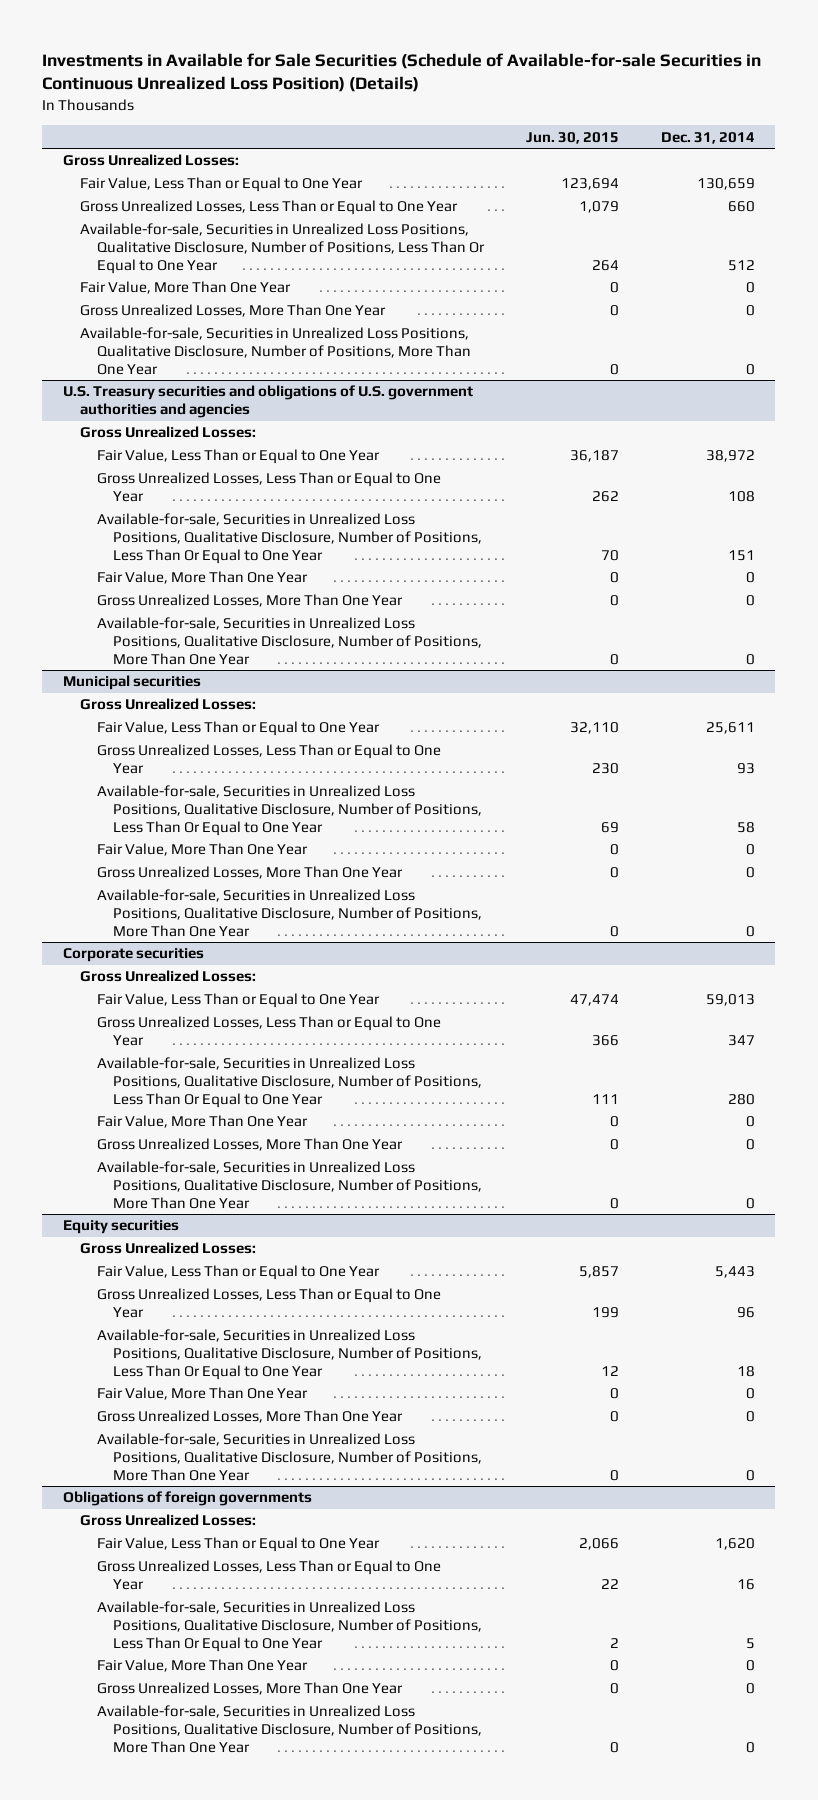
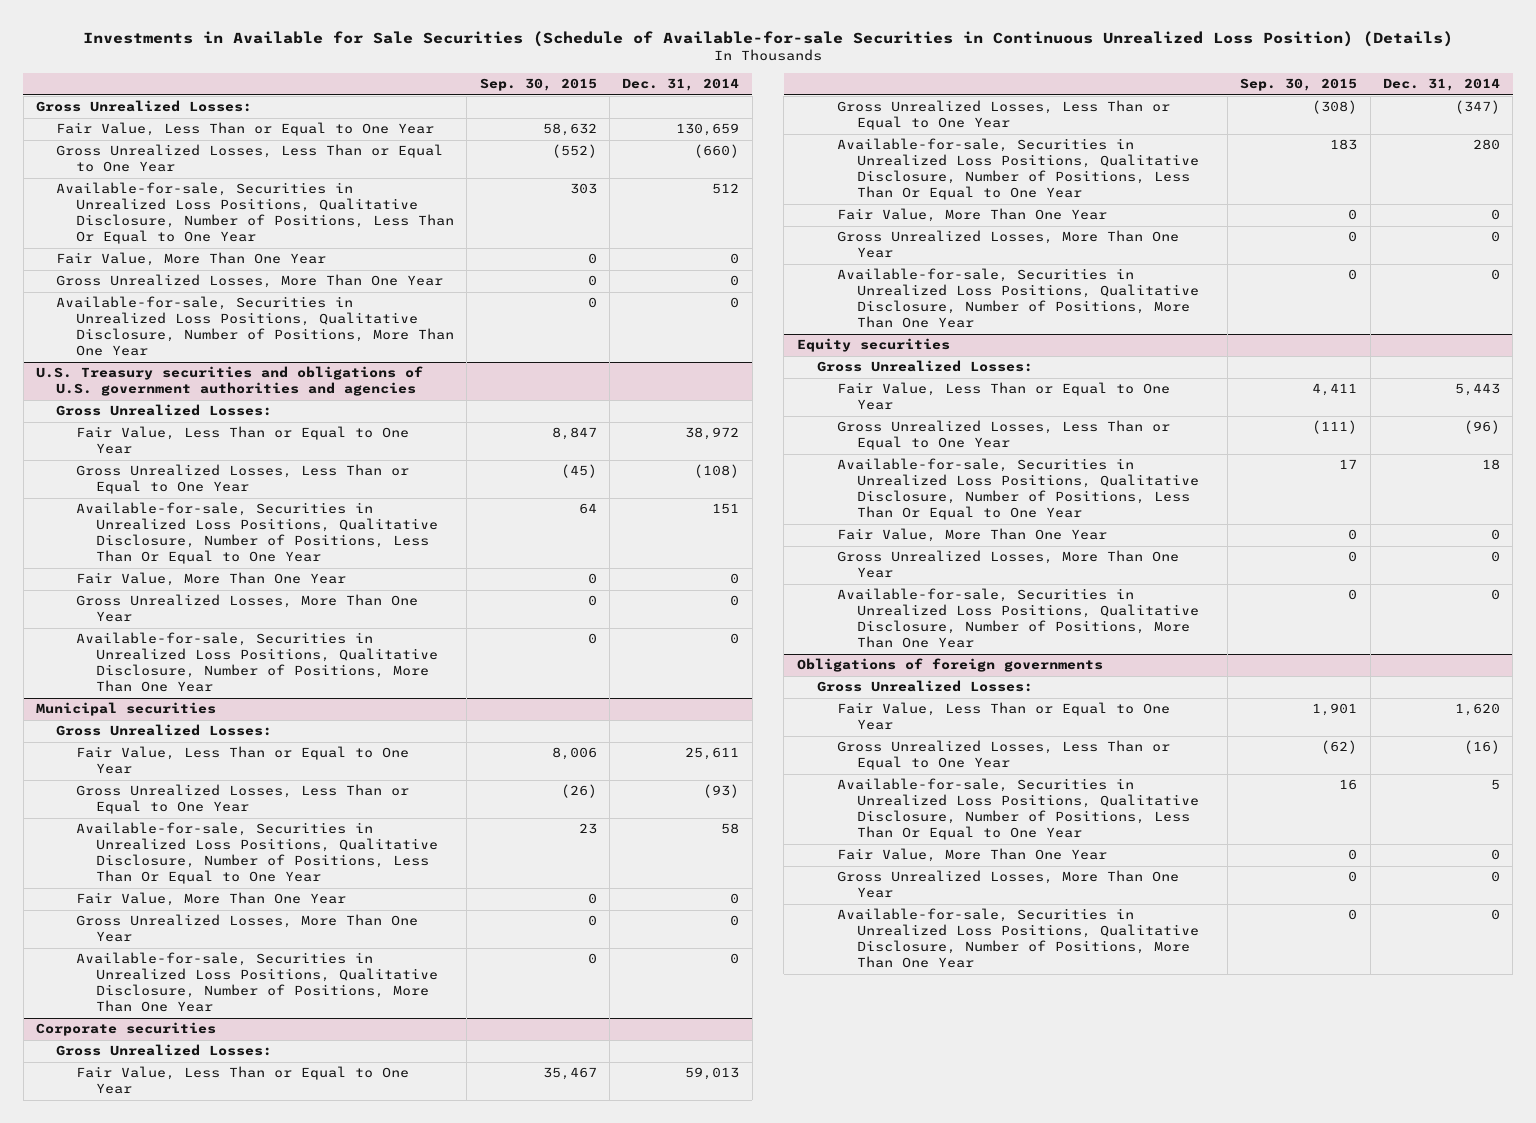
[525,131,619,144] Jun. 30, 2015 -> none
none -> [479,78,597,92] Sep. 30, 2015
[727,201,755,213] 660 -> [694,144,740,159] (660)
[727,491,755,503] 108 -> [694,464,740,479] (108)
[736,763,755,775] 93 -> [703,784,740,799] (93)
[727,1035,755,1047] 347 -> [1455,100,1501,115] (347)
[736,1307,755,1319] 96 -> [1464,420,1501,435] (96)
[736,1579,755,1591] 16 -> [1464,740,1501,755] (16)

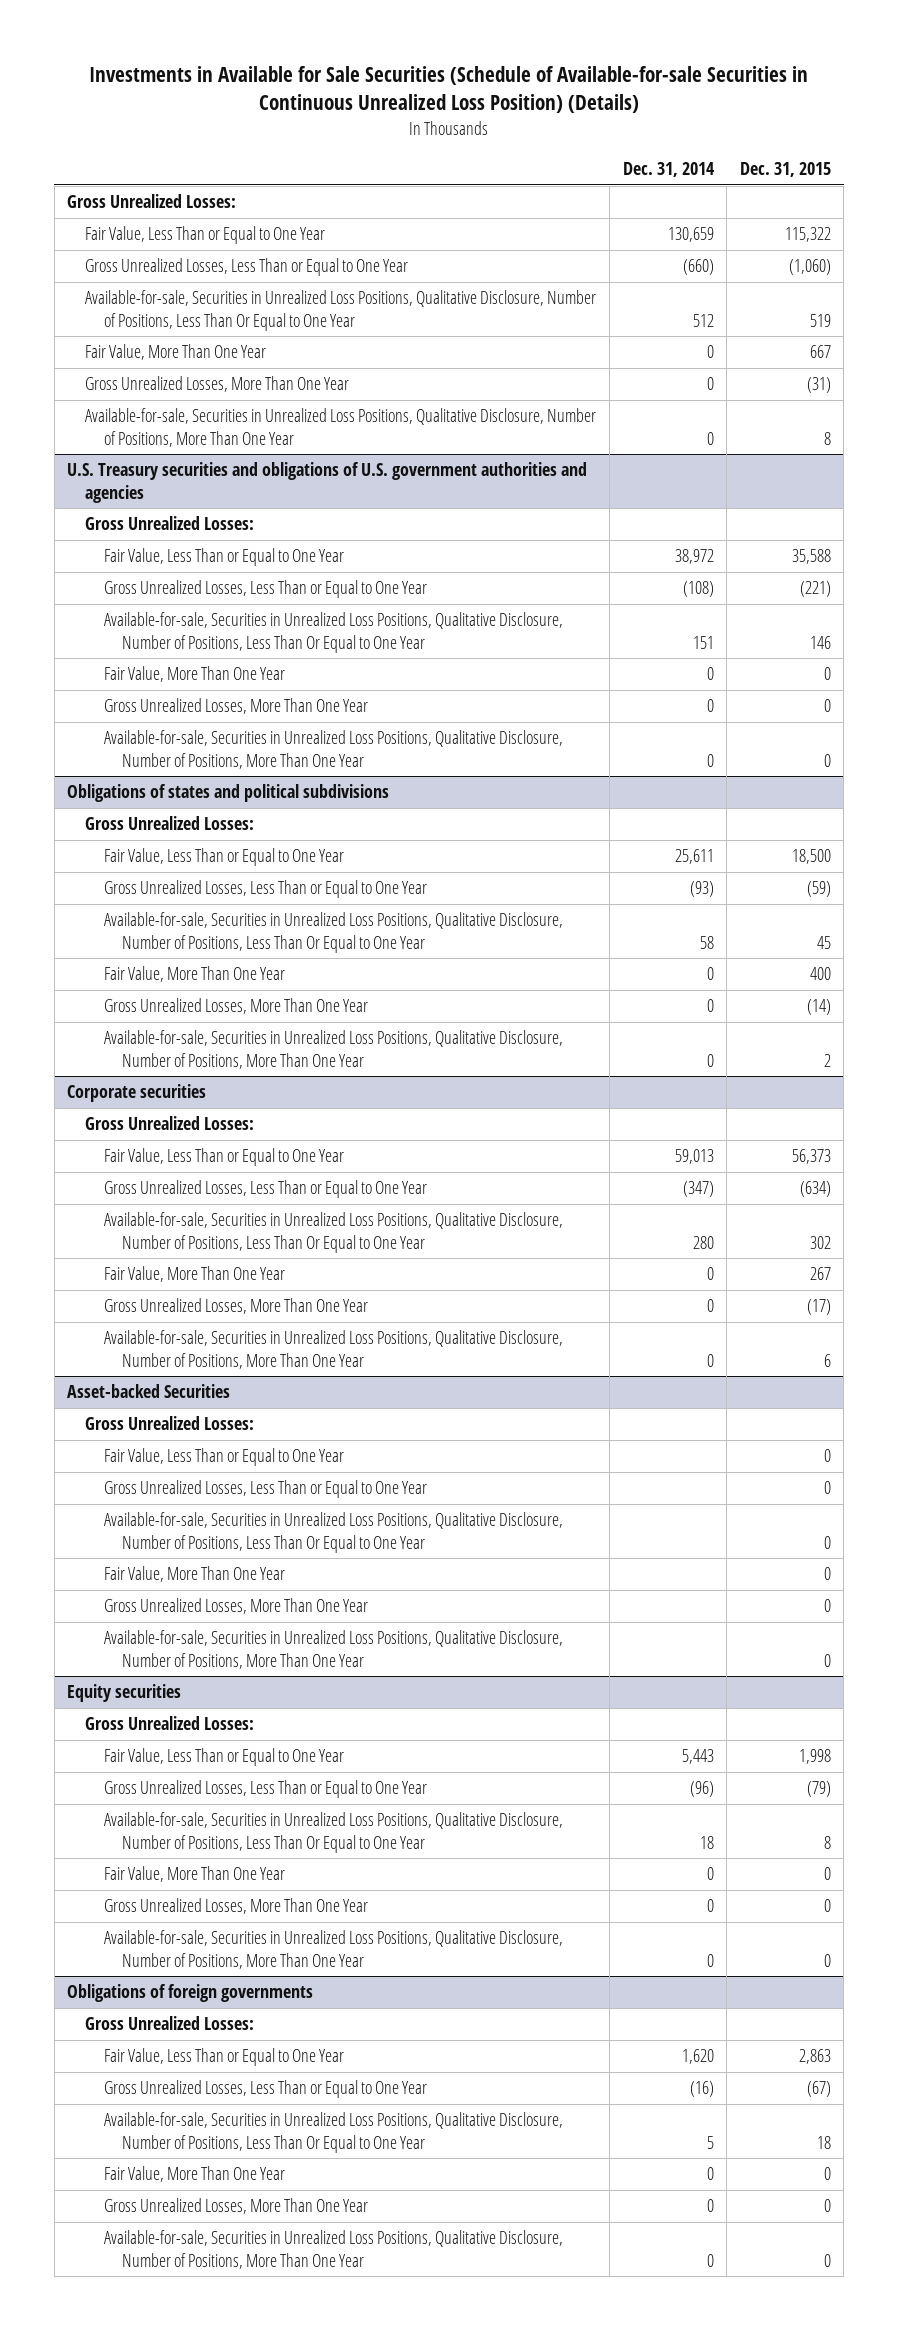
[479,78,597,92] Sep. 30, 2015 -> none
none -> [739,162,831,178] Dec. 31, 2015
[35,702,216,717] Municipal securities -> [67,784,390,803] Obligations of states and political subdivisions
none -> [67,1384,231,1399] Asset-backed Securities
none -> [85,1416,255,1431] Gross Unrealized Losses:
none -> [103,1448,344,1467] Fair Value, Less Than or Equal to One Year
none -> [103,1480,427,1499] Gross Unrealized Losses, Less Than or Equal to One Year
none -> [103,1512,563,1553] Available-for-sale, Securities in Unrealized Loss Positions, Qualitative Disclosure, Number of Positions, Less Than Or Equal to One Year
none -> [103,1566,285,1583] Fair Value, More Than One Year
none -> [103,1598,368,1615] Gross Unrealized Losses, More Than One Year
none -> [103,1630,563,1669] Available-for-sale, Securities in Unrealized Loss Positions, Qualitative Disclosure, Number of Positions, More Than One Year

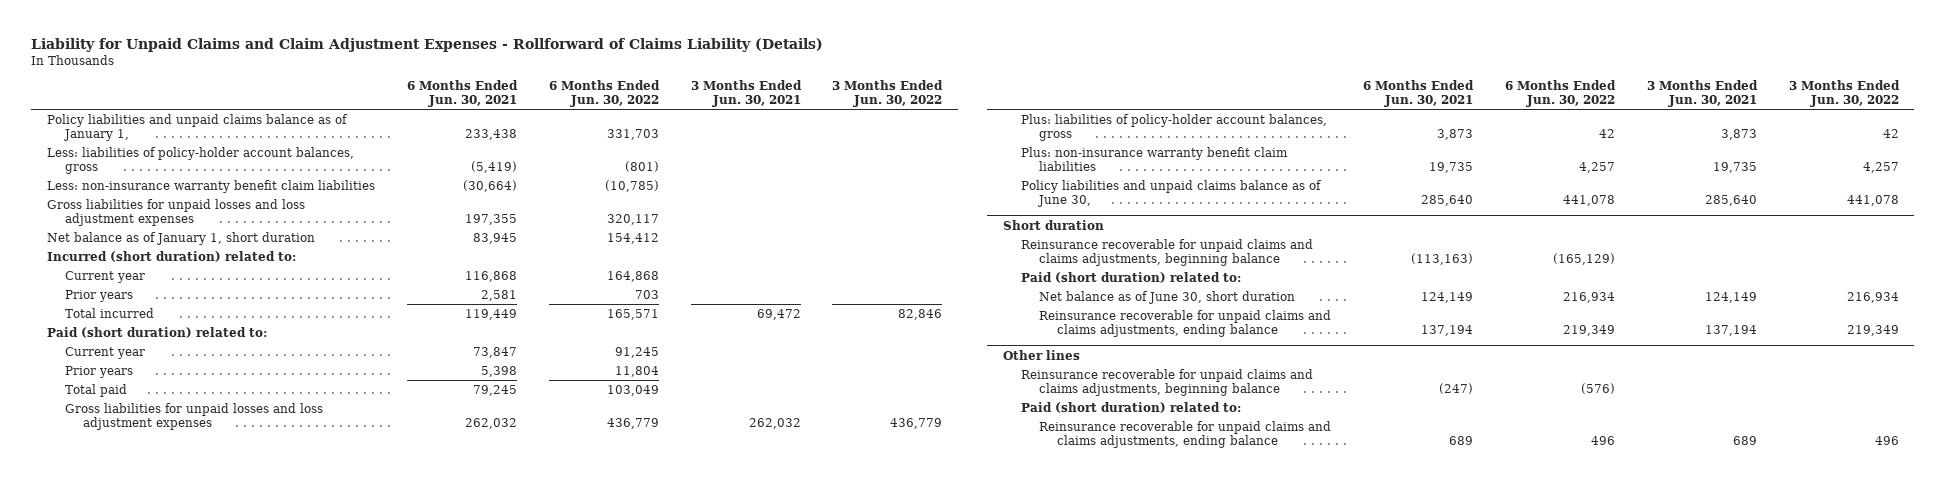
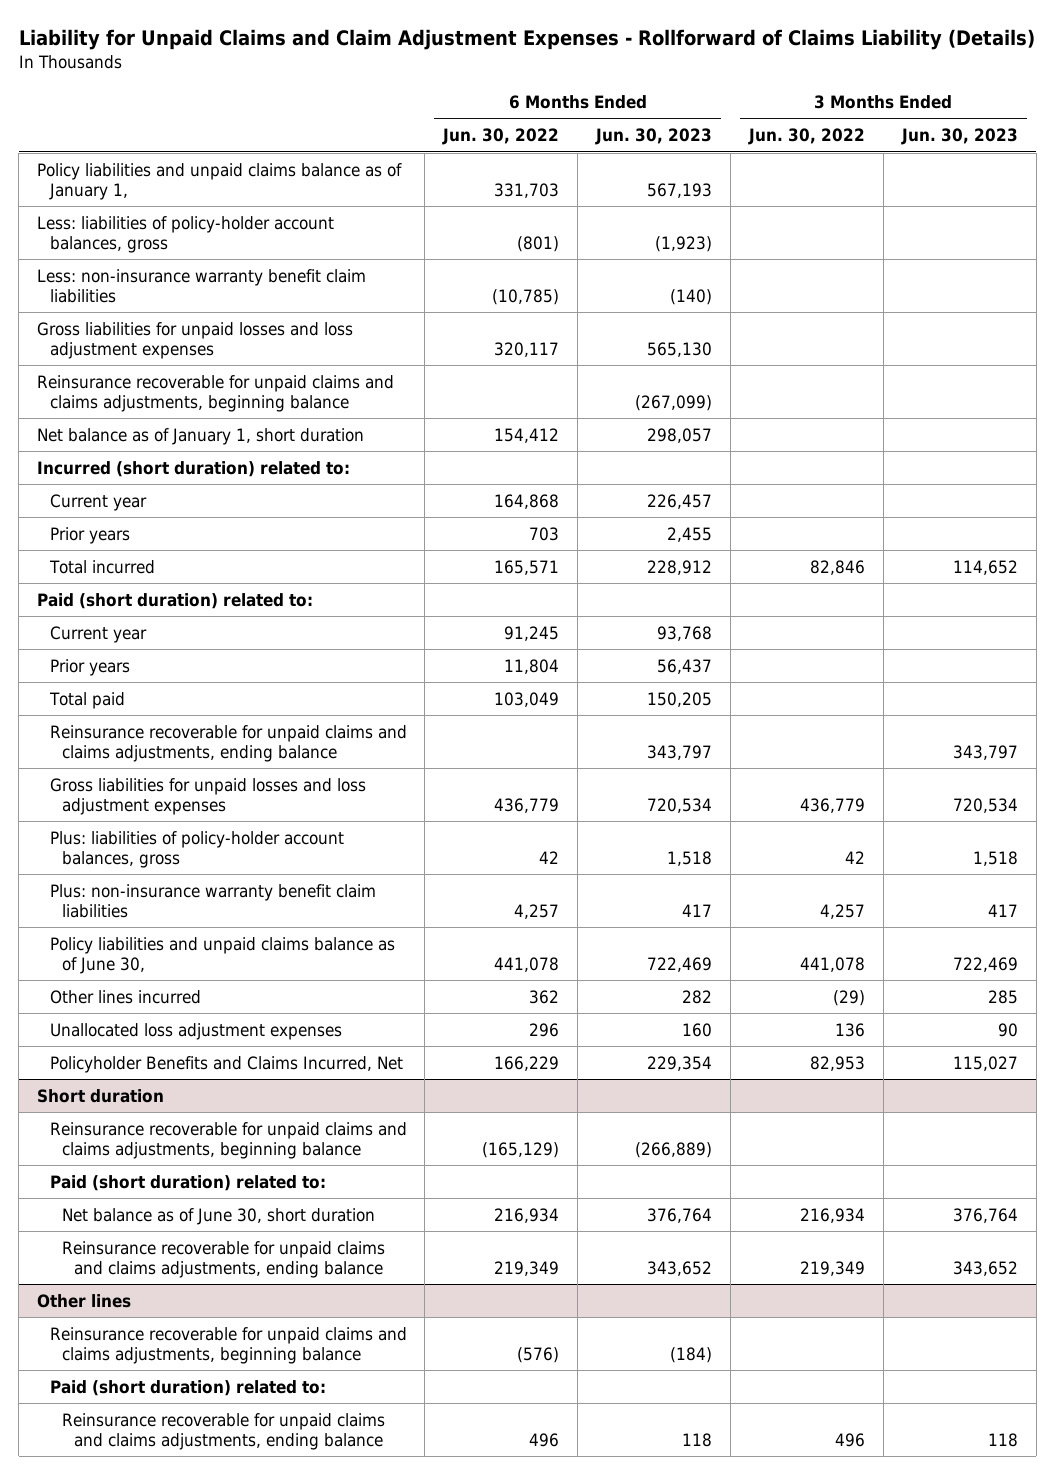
[406,80,518,108] 6 Months Ended Jun. 30, 2021 -> none
[690,80,802,108] 3 Months Ended Jun. 30, 2021 -> none
none -> [595,128,713,146] Jun. 30, 2023
none -> [900,128,1018,146] Jun. 30, 2023
none -> [37,374,395,412] Reinsurance recoverable for unpaid claims and claims adjustments, beginning balance
none -> [49,724,407,762] Reinsurance recoverable for unpaid claims and claims adjustments, ending balance
none -> [49,989,201,1004] Other lines incurred
none -> [49,1022,342,1040] Unallocated loss adjustment expenses
none -> [49,1055,403,1073] Policyholder Benefits and Claims Incurred, Net

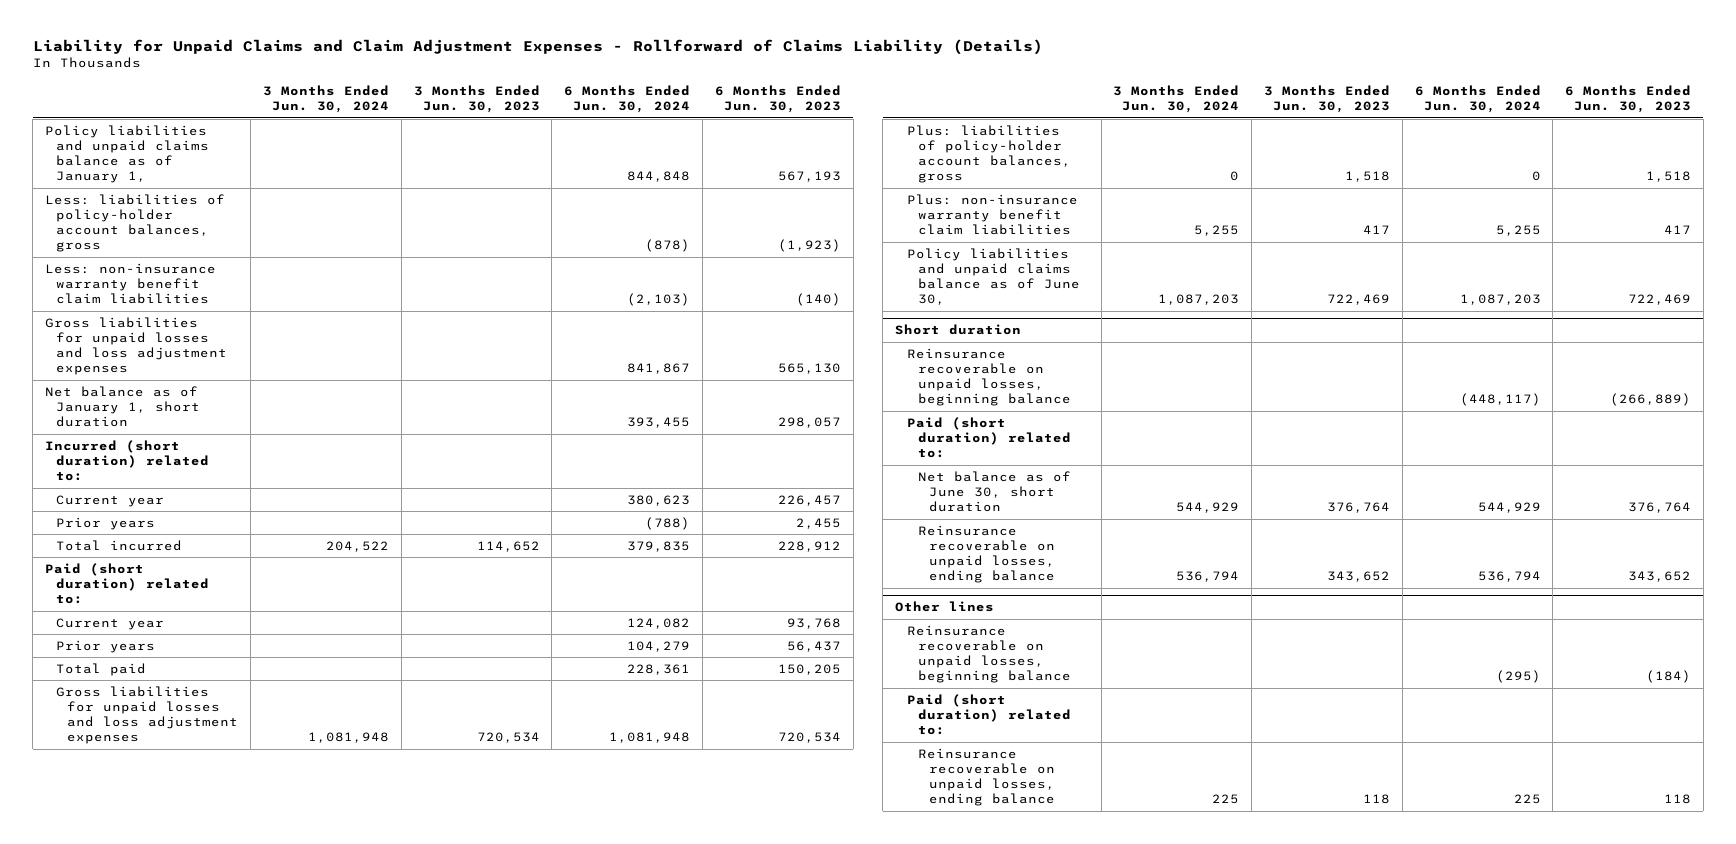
[442,128,560,146] Jun. 30, 2022 -> none
[747,128,865,146] Jun. 30, 2022 -> none
none -> [263,85,390,114] 3 Months Ended Jun. 30, 2024
none -> [564,85,691,114] 6 Months Ended Jun. 30, 2024
[37,374,395,412] Reinsurance recoverable for unpaid claims and claims adjustments, beginning balance -> none
[49,724,407,762] Reinsurance recoverable for unpaid claims and claims adjustments, ending balance -> none
[49,989,201,1004] Other lines incurred -> none
[49,1022,342,1040] Unallocated loss adjustment expenses -> none
[49,1055,403,1073] Policyholder Benefits and Claims Incurred, Net -> none
[49,1121,407,1159] Reinsurance recoverable for unpaid claims and claims adjustments, beginning balance -> [906,347,1071,407] Reinsurance recoverable on unpaid losses, beginning balance
[62,1240,386,1278] Reinsurance recoverable for unpaid claims and claims adjustments, ending balance -> [917,524,1056,584] Reinsurance recoverable on unpaid losses, ending balance
[49,1326,407,1364] Reinsurance recoverable for unpaid claims and claims adjustments, beginning balance -> [906,624,1071,684] Reinsurance recoverable on unpaid losses, beginning balance
[62,1412,386,1450] Reinsurance recoverable for unpaid claims and claims adjustments, ending balance -> [917,747,1056,807] Reinsurance recoverable on unpaid losses, ending balance

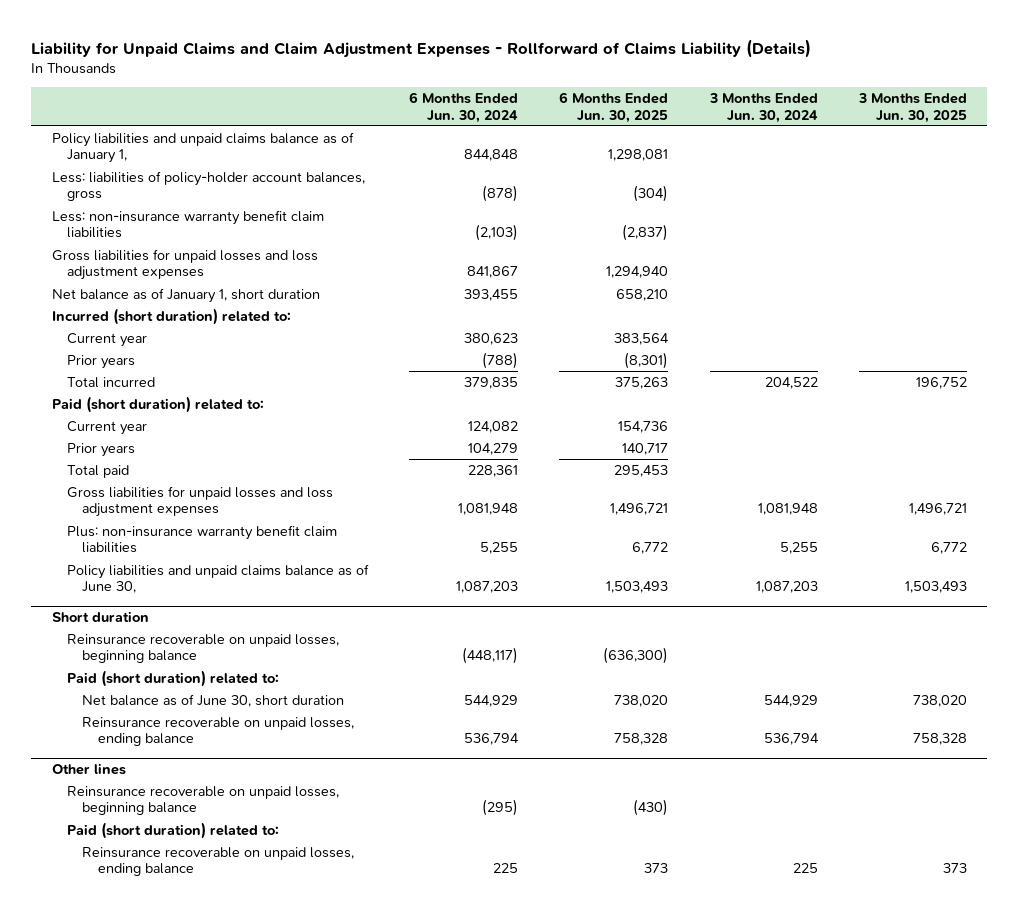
[413,85,540,114] 3 Months Ended Jun. 30, 2023 -> none
[714,85,841,114] 6 Months Ended Jun. 30, 2023 -> none
none -> [559,92,669,123] 6 Months Ended Jun. 30, 2025
none -> [857,93,967,123] 3 Months Ended Jun. 30, 2025
[906,124,1071,184] Plus: liabilities of policy-holder account balances, gross -> none

